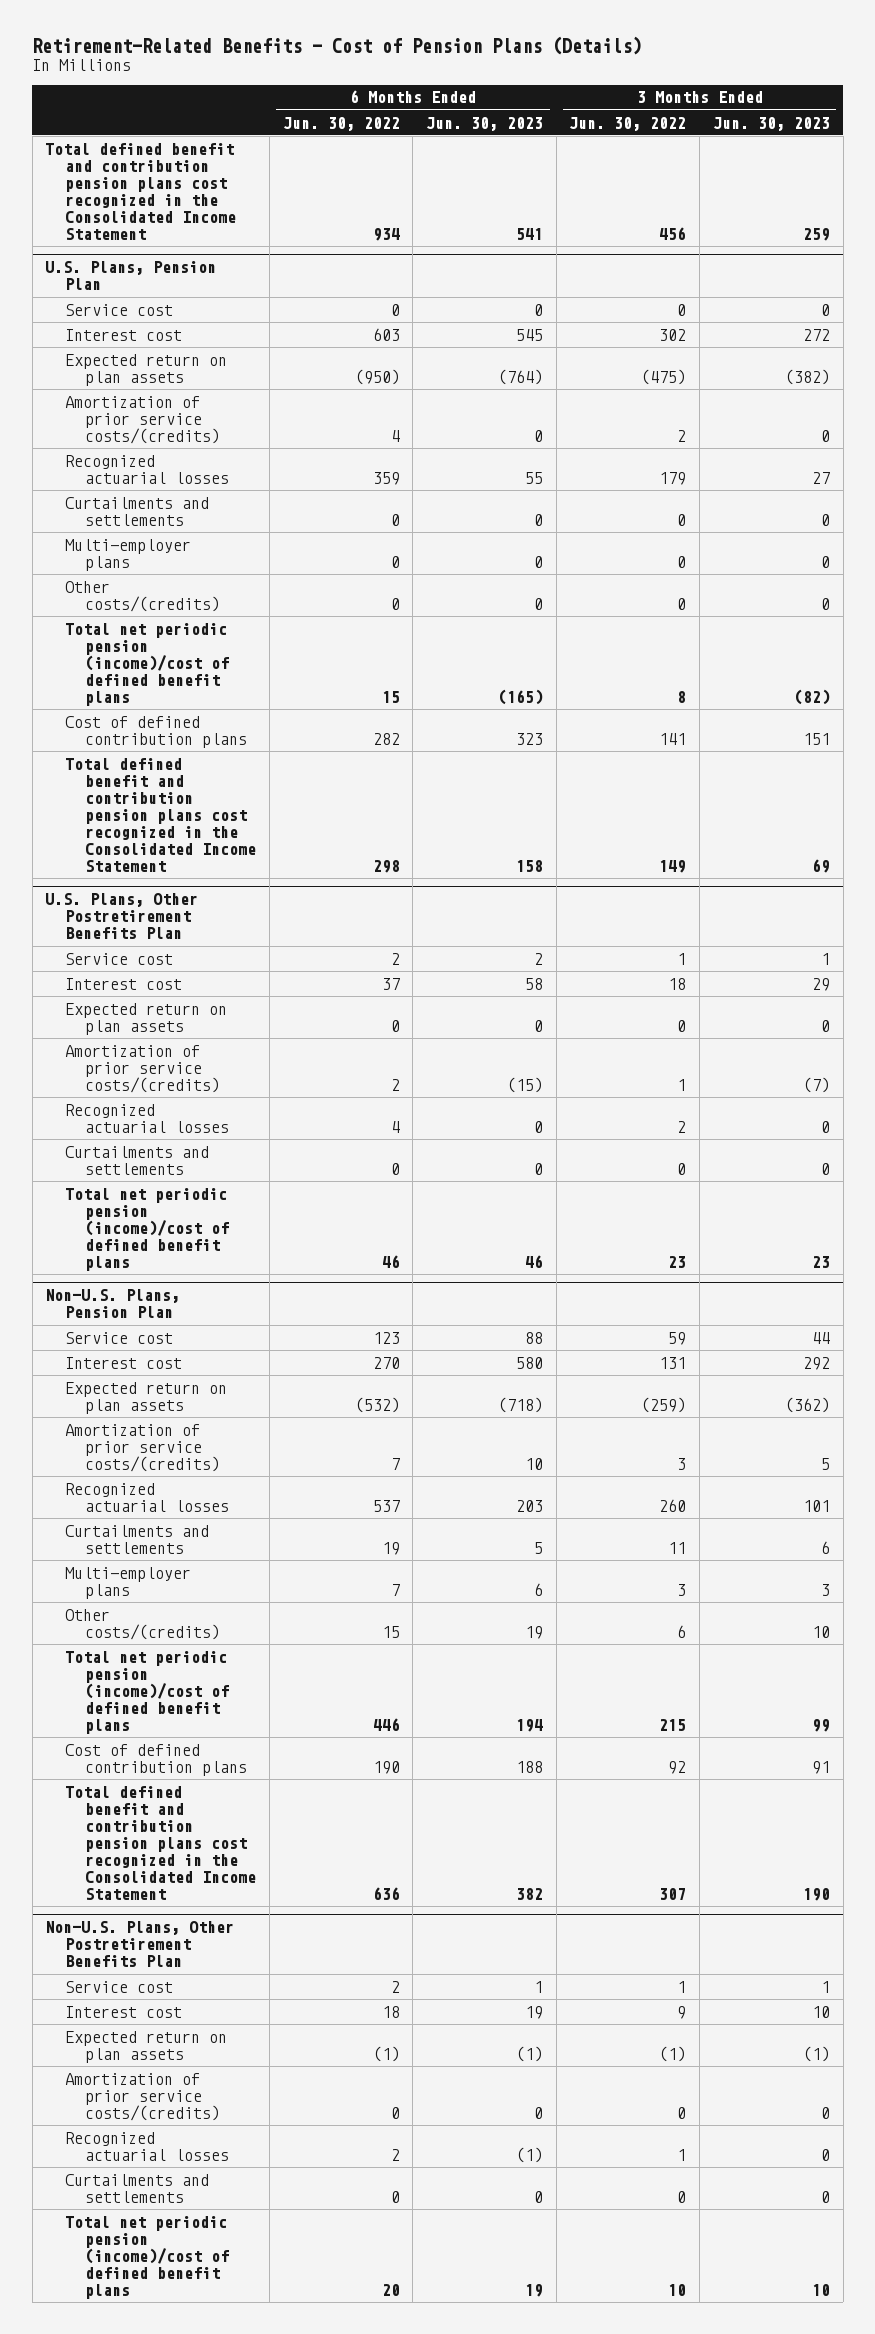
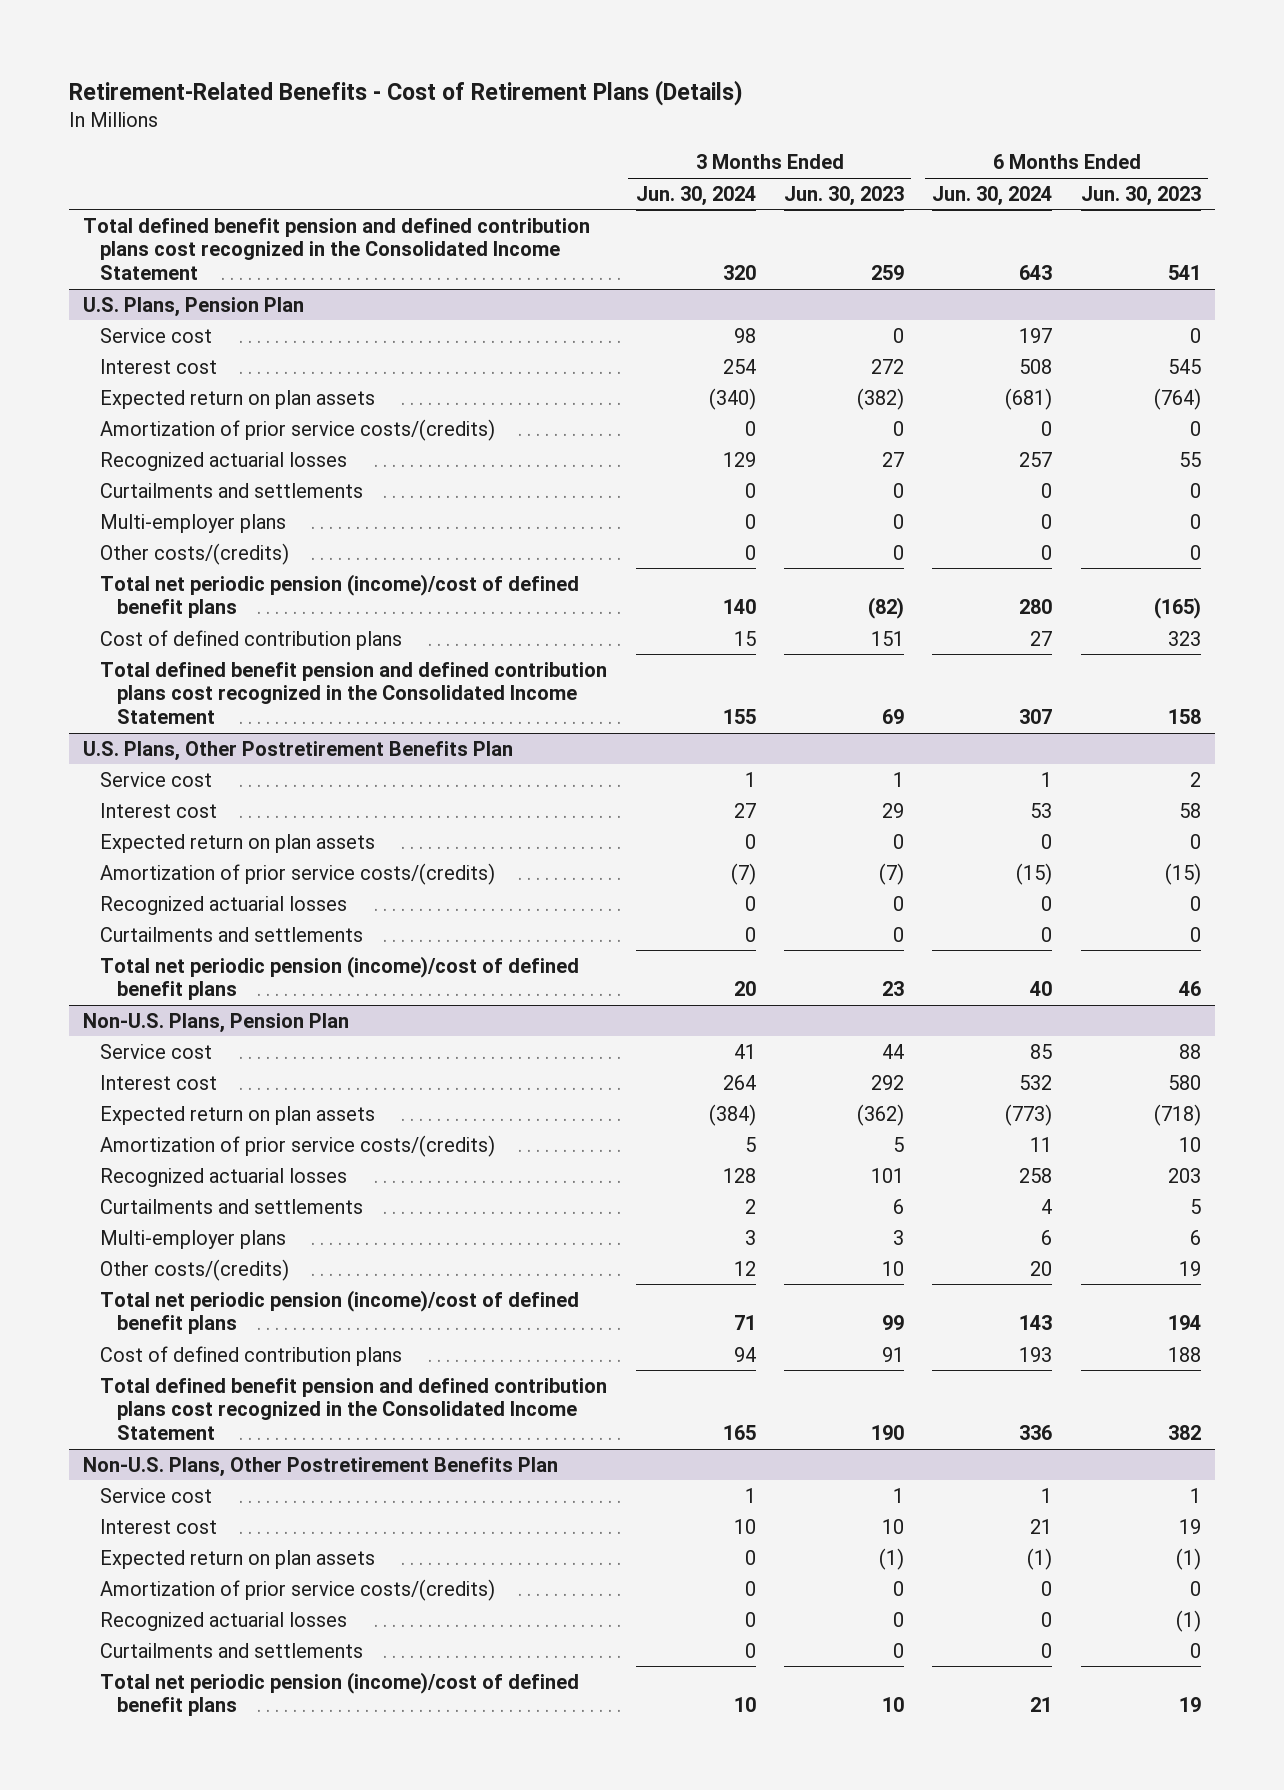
[32,36,643,56] Retirement-Related Benefits - Cost of Pension Plans (Details) -> [68,79,743,106] Retirement-Related Benefits - Cost of Retirement Plans (Details)
[282,116,400,131] Jun. 30, 2022 -> none
[569,116,687,131] Jun. 30, 2022 -> none
none -> [635,185,756,206] Jun. 30, 2024
none -> [932,185,1053,206] Jun. 30, 2024
[45,142,237,240] Total defined benefit and contribution pension plans cost recognized in the Consolidated Income Statement -> [83,217,591,281] Total defined benefit pension and defined contribution plans cost recognized in the Consolidated Income Statement
[65,757,257,873] Total defined benefit and contribution pension plans cost recognized in the Consolidated Income Statement -> [100,661,608,725] Total defined benefit pension and defined contribution plans cost recognized in the Consolidated Income Statement
[65,1785,257,1901] Total defined benefit and contribution pension plans cost recognized in the Consolidated Income Statement -> [100,1377,608,1441] Total defined benefit pension and defined contribution plans cost recognized in the Consolidated Income Statement

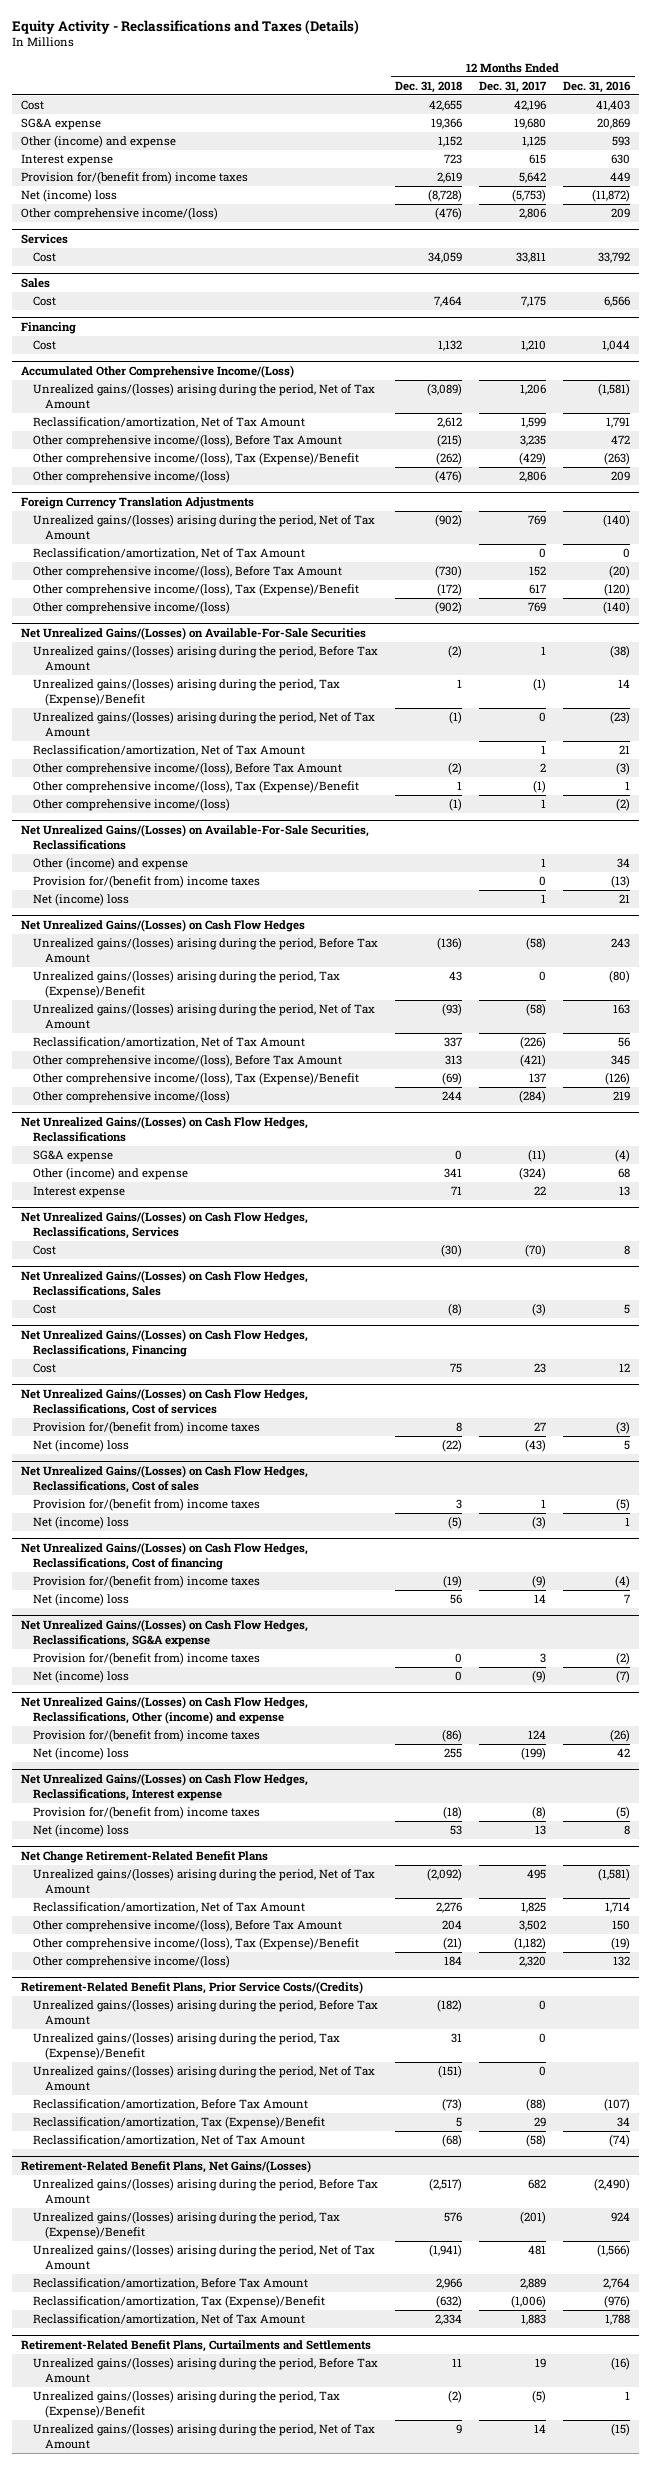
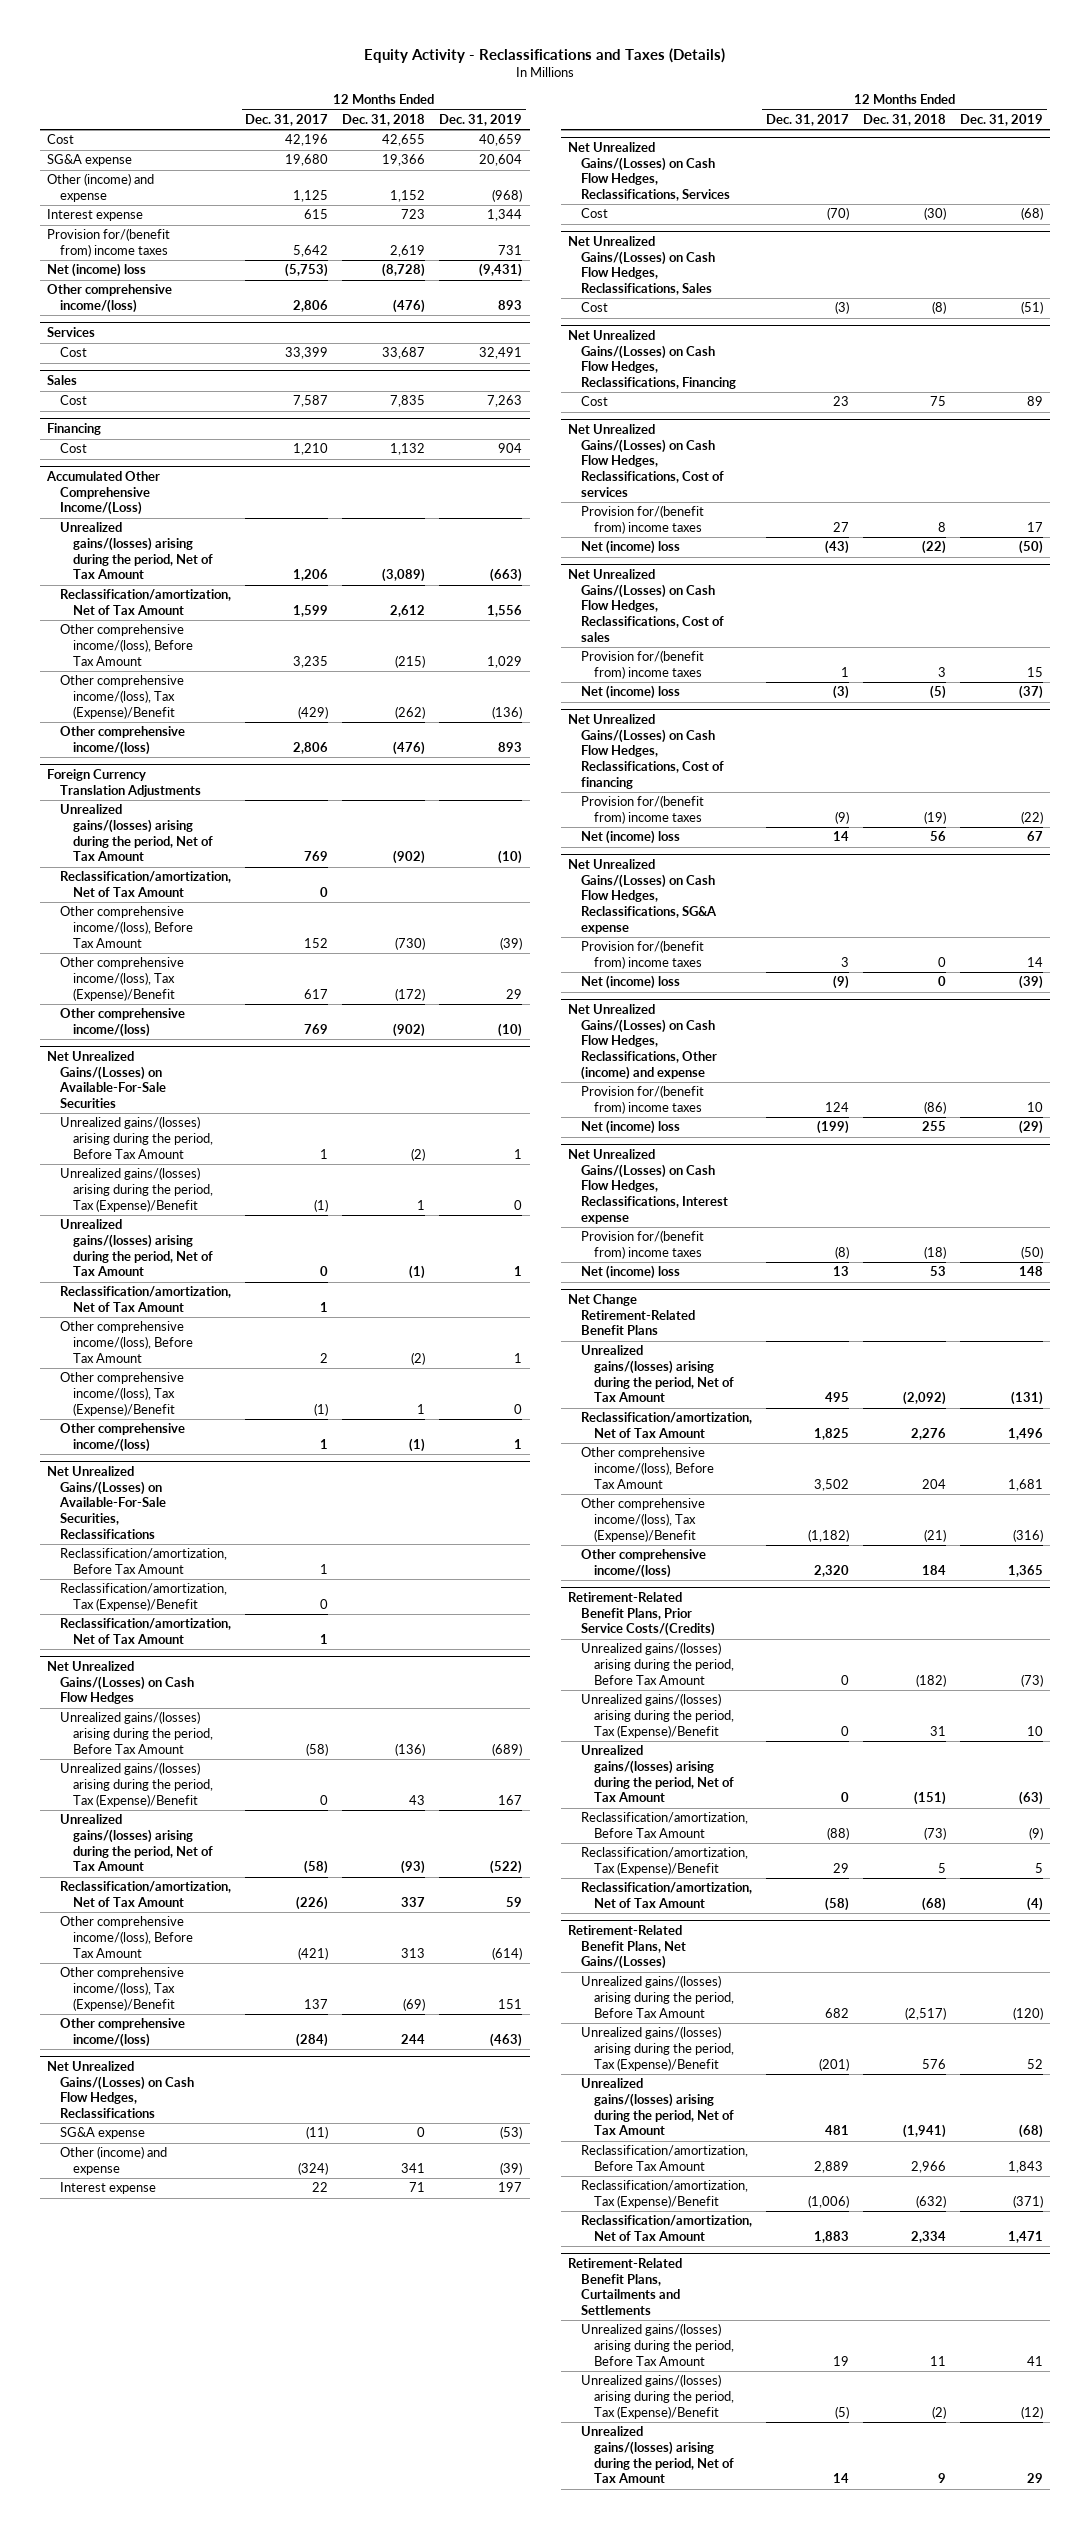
[563,80,632,93] Dec. 31, 2016 -> none
none -> [439,113,523,126] Dec. 31, 2019
[428,252,463,264] 34,059 -> [382,347,426,360] 33,687
[516,252,547,264] 33,811 -> [285,347,329,360] 33,399
[434,296,463,308] 7,464 -> [390,395,426,408] 7,835
[521,296,547,308] 7,175 -> [293,395,329,408] 7,587
[32,857,188,871] Other (income) and expense -> none
[32,875,260,889] Provision for/(benefit from) income taxes -> none
[32,893,129,907] Net (income) loss -> none
none -> [60,1548,228,1575] Reclassification/amortization, Before Tax Amount
none -> [60,1583,228,1612] Reclassification/amortization, Tax (Expense)/Benefit
none -> [60,1618,232,1645] Reclassification/amortization, Net of Tax Amount

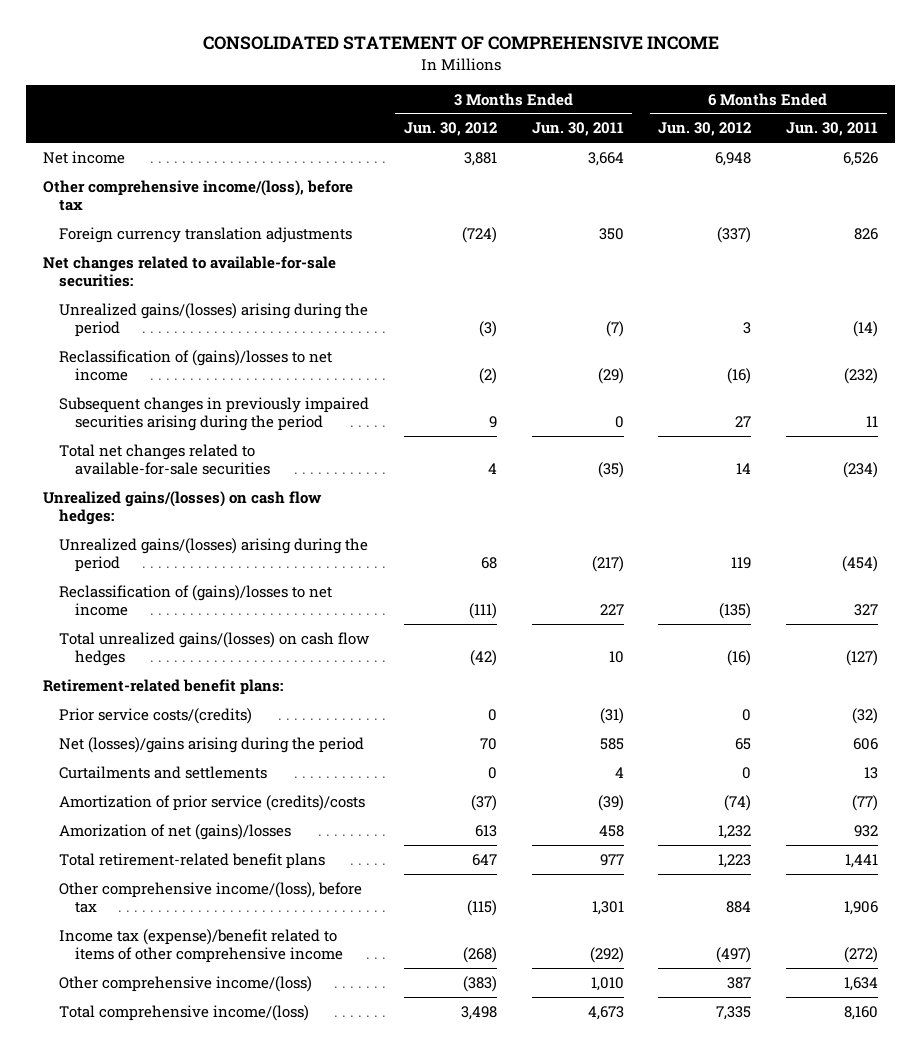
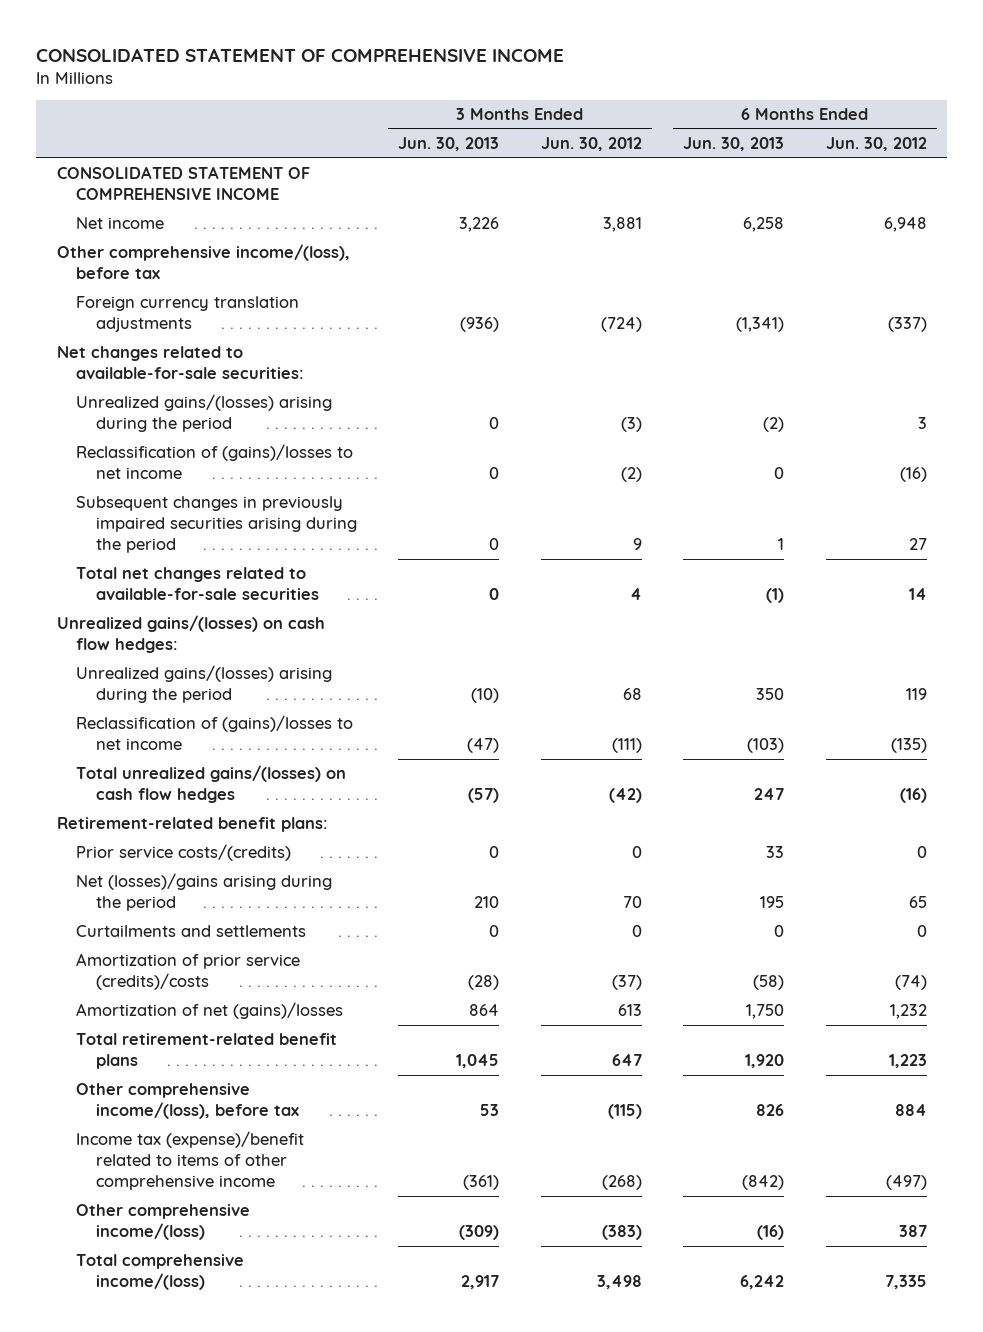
[531,122,624,137] Jun. 30, 2011 -> none
[786,122,879,137] Jun. 30, 2011 -> none
none -> [398,137,500,152] Jun. 30, 2013
none -> [683,137,785,152] Jun. 30, 2013
none -> [56,166,310,201] CONSOLIDATED STATEMENT OF COMPREHENSIVE INCOME
[59,823,292,840] Amorization of net (gains)/losses -> [76,1002,344,1020] Amortization of net (gains)/losses

